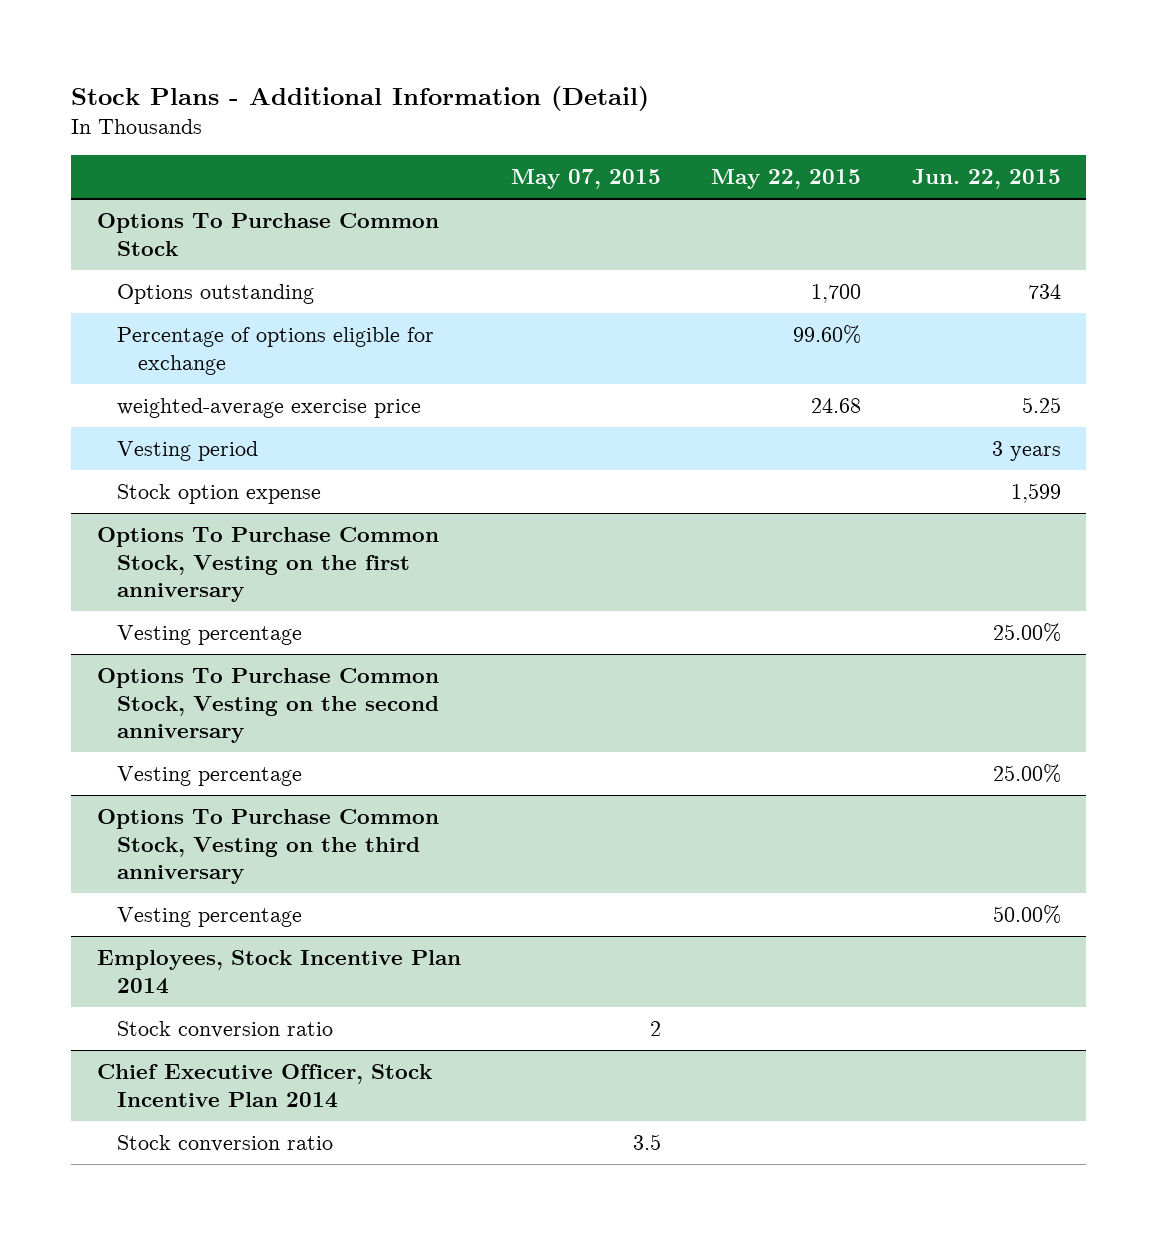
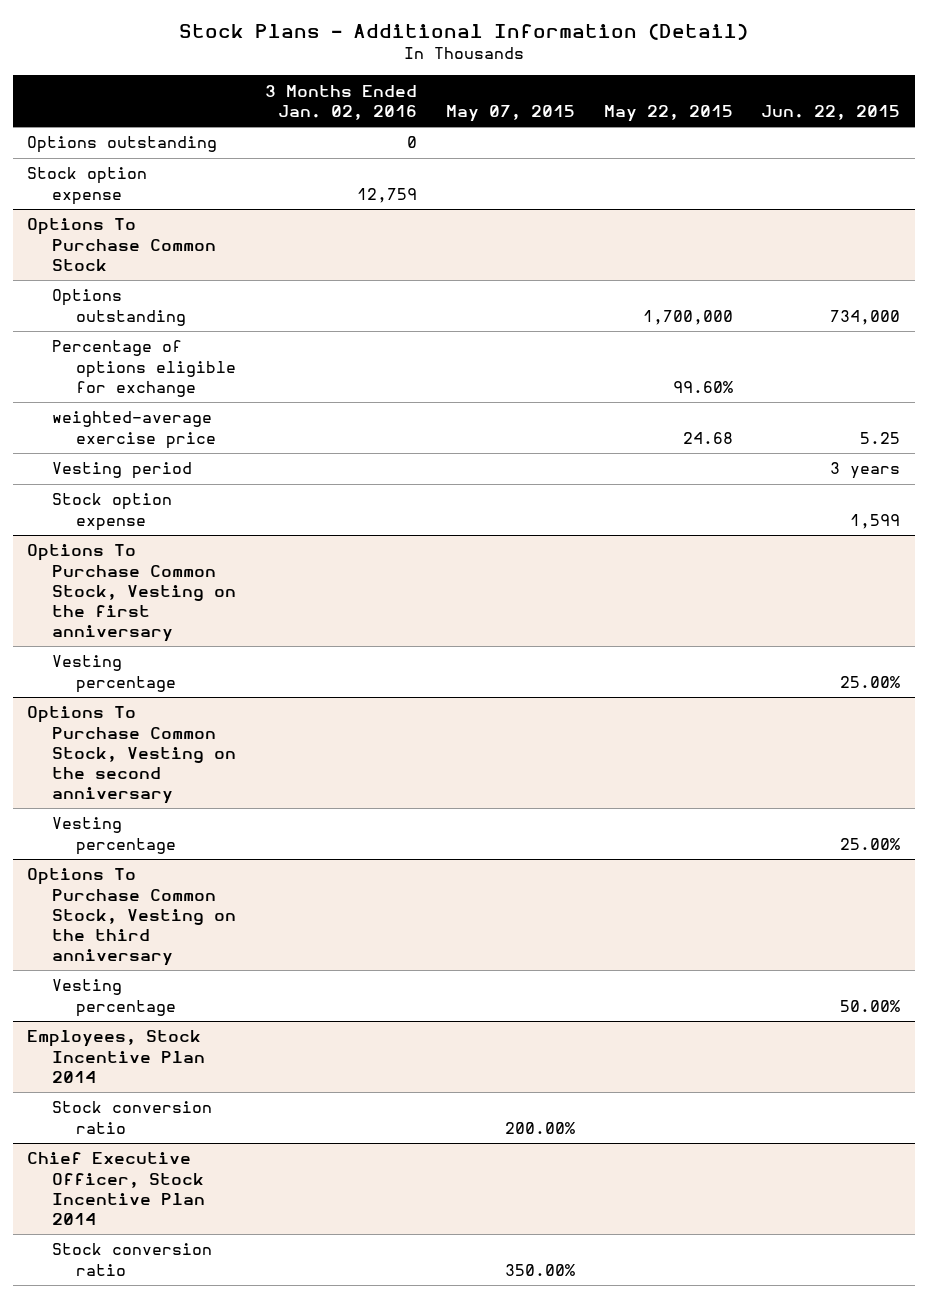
none -> [265,84,418,120] 3 Months Ended Jan. 02, 2016
none -> [27,136,218,154] Options outstanding
none -> [27,167,148,205] Stock option expense
[811,283,862,303] 1,700 -> [642,309,733,325] 1,700,000
[1027,283,1061,299] 734 -> [830,309,901,325] 734,000
[650,1020,662,1036] 2 -> [504,1121,575,1134] 200.00%
[633,1133,662,1150] 3.5 -> [504,1263,575,1276] 350.00%

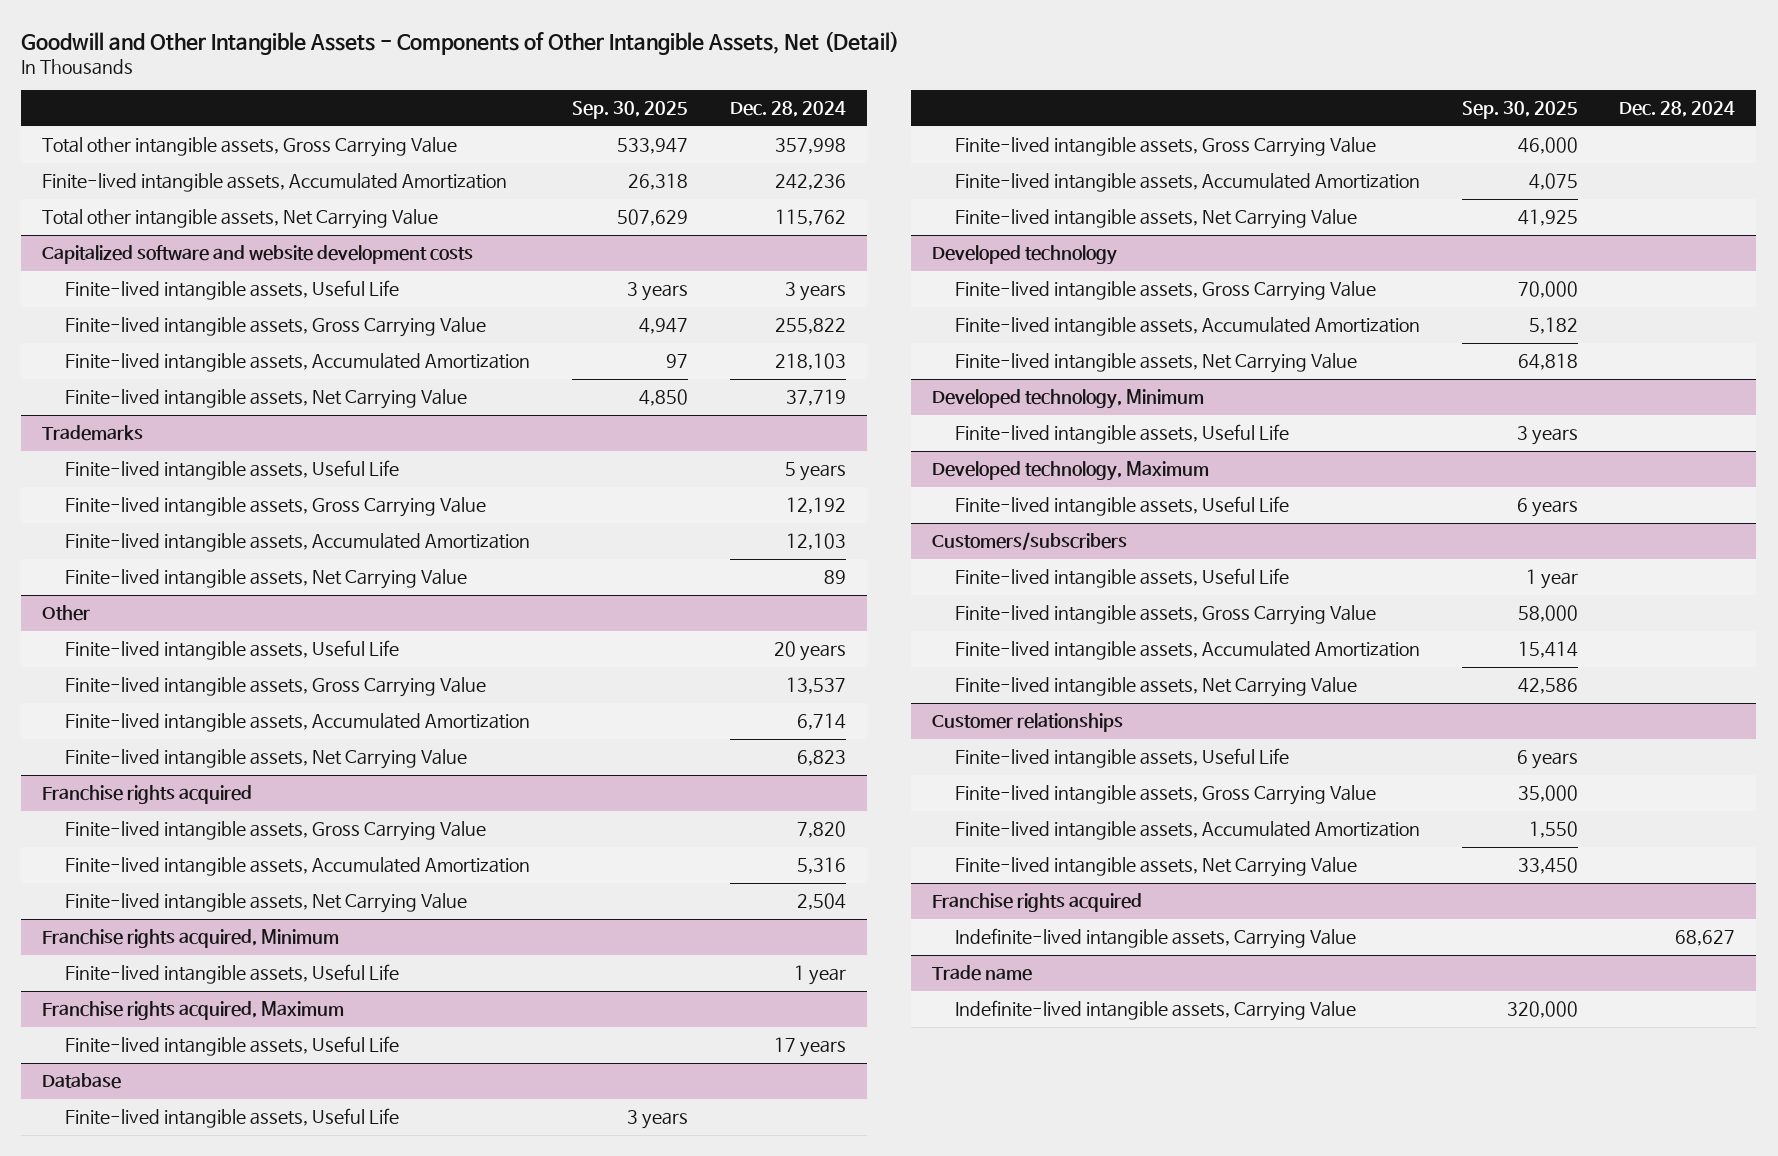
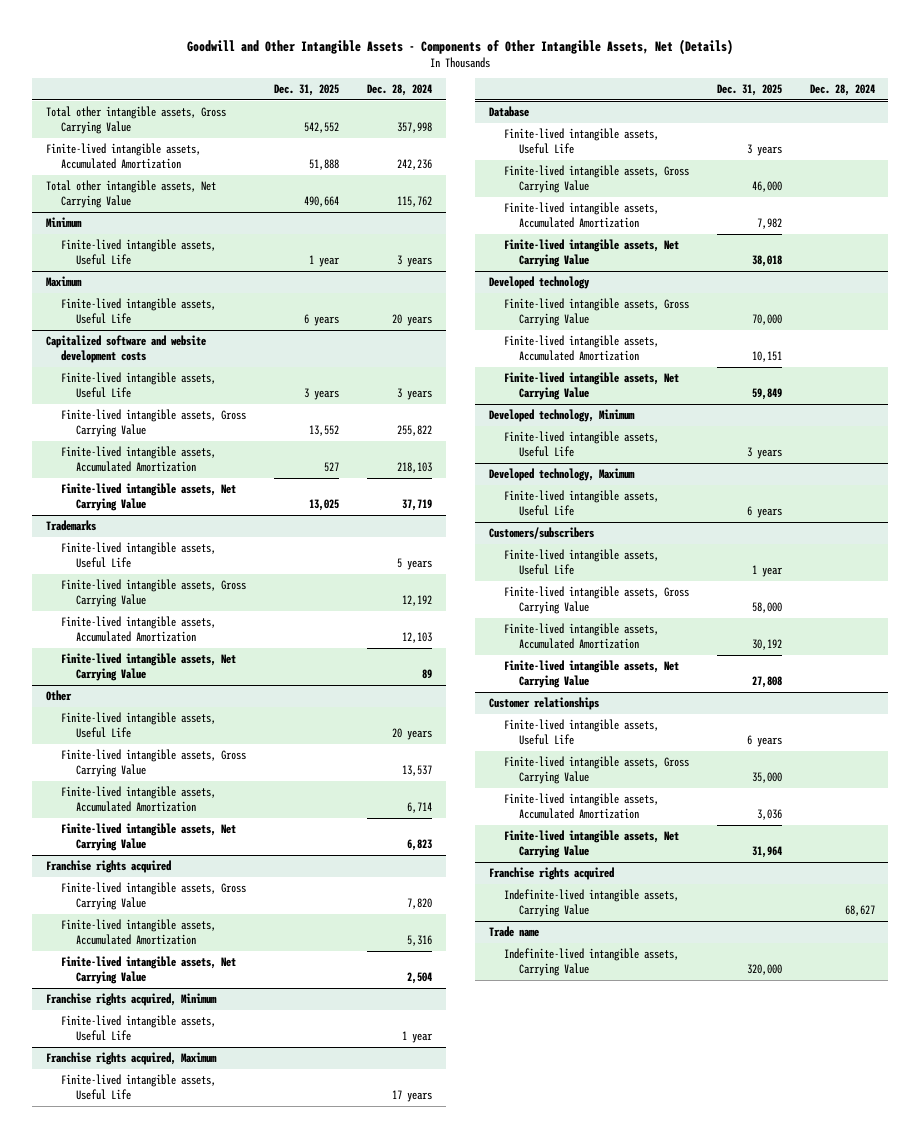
[21,30,900,55] Goodwill and Other Intangible Assets - Components of Other Intangible Assets, Net (Detail) -> [187,38,734,55] Goodwill and Other Intangible Assets - Components of Other Intangible Assets, Net (Details)
[572,101,689,120] Sep. 30, 2025 -> none
none -> [273,84,339,97] Dec. 31, 2025
none -> [46,216,83,228] Minimum
none -> [61,238,217,266] Finite-lived intangible assets, Useful Life
none -> [46,275,83,287] Maximum
none -> [61,297,217,325] Finite-lived intangible assets, Useful Life

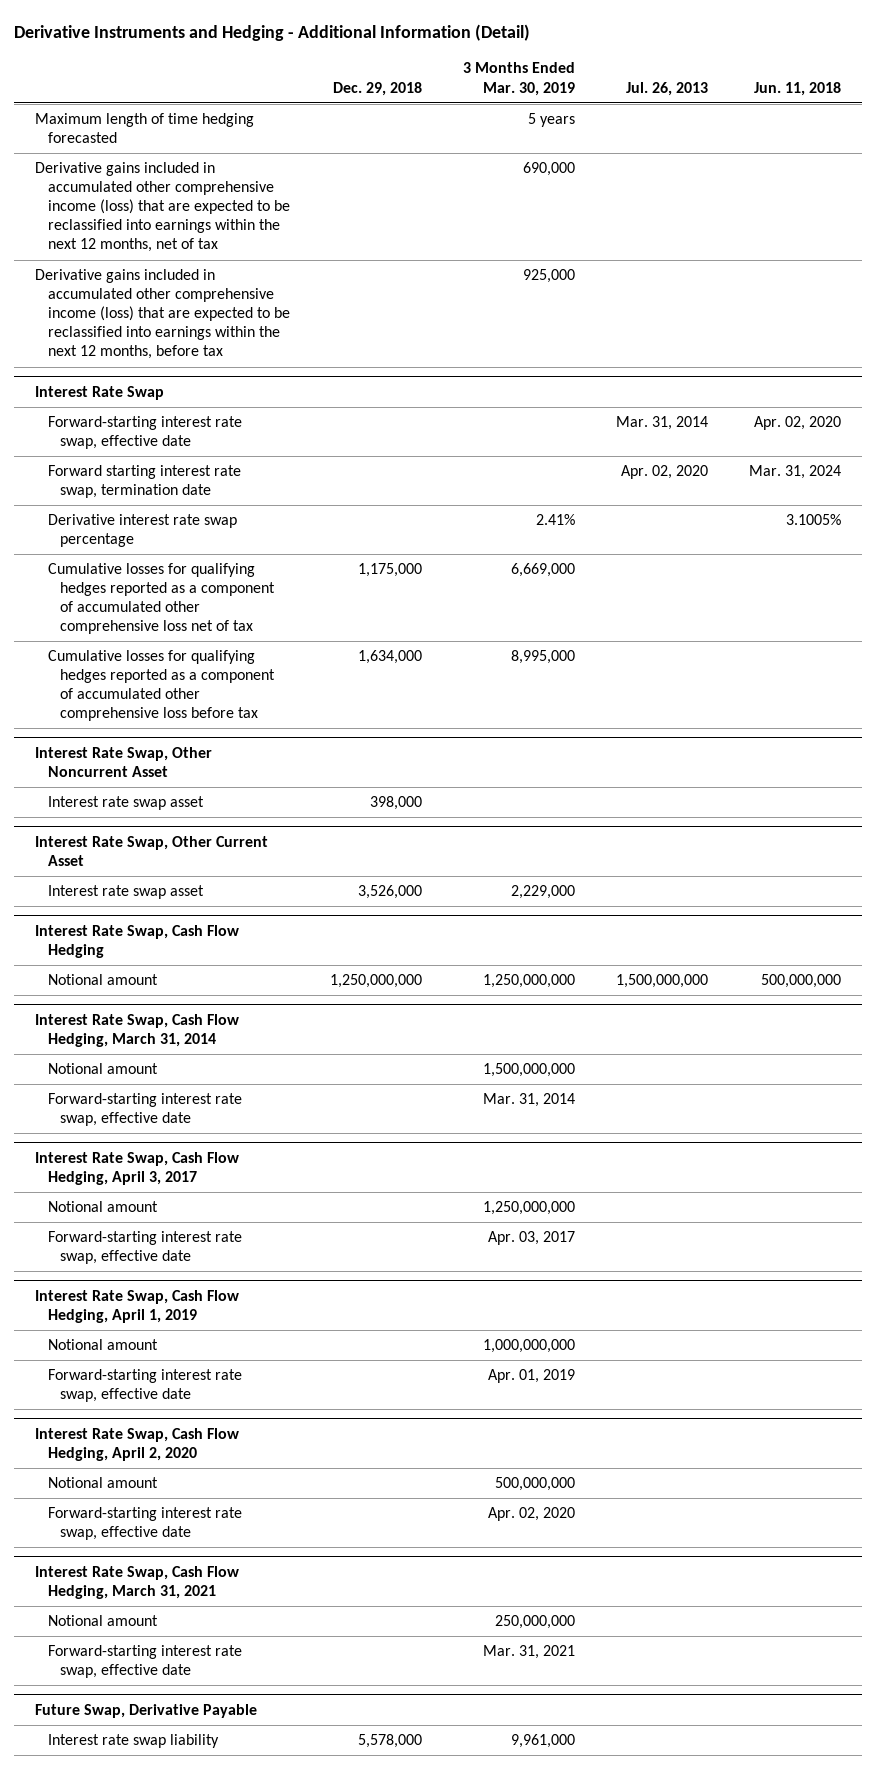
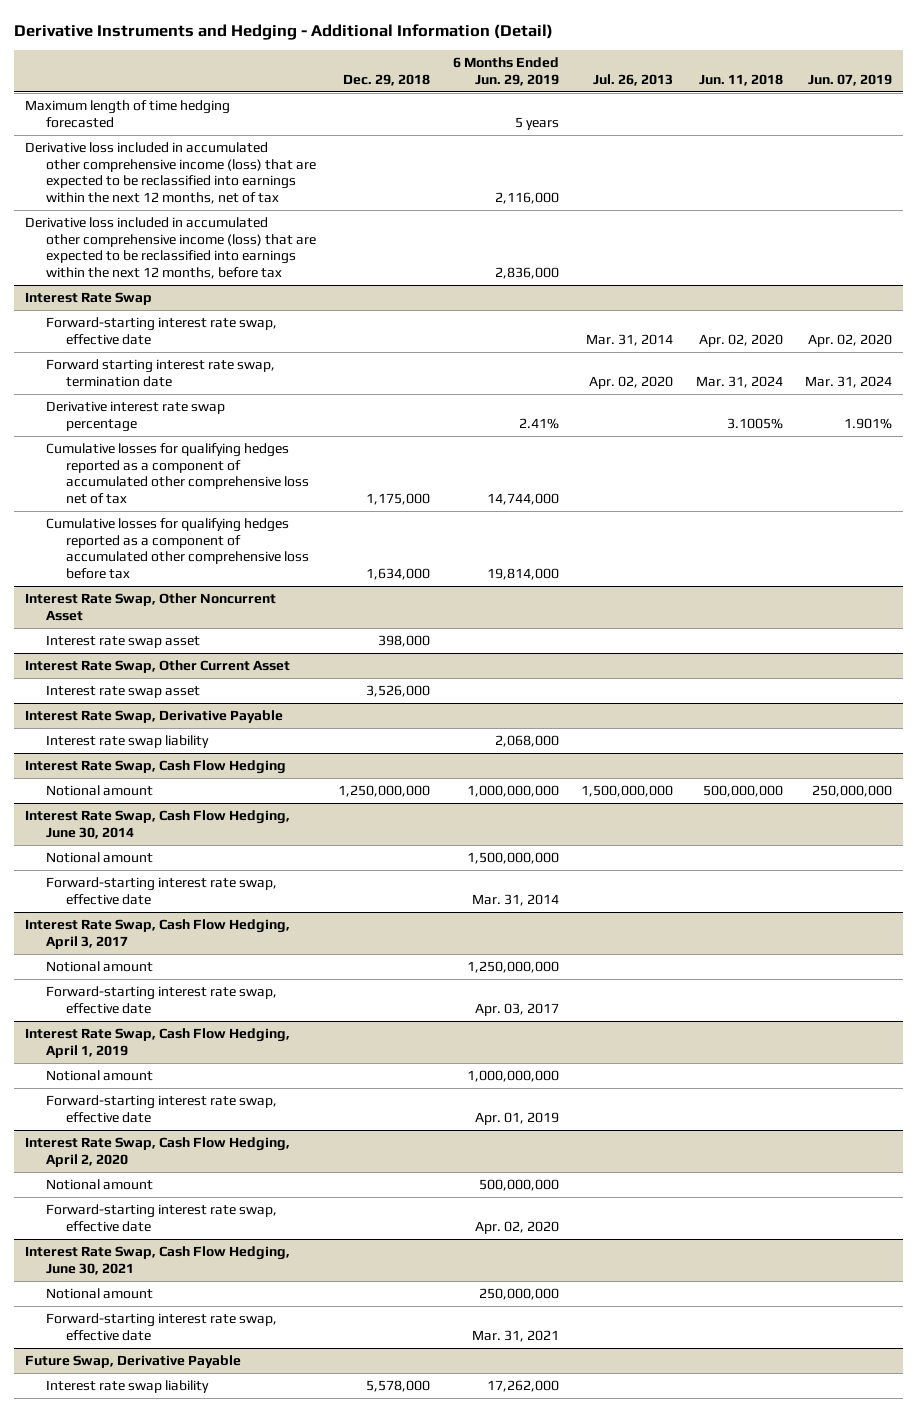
[463,62,576,96] 3 Months Ended Mar. 30, 2019 -> none
none -> [452,57,559,86] 6 Months Ended Jun. 29, 2019
none -> [808,73,893,86] Jun. 07, 2019
[34,162,290,253] Derivative gains included in accumulated other comprehensive income (loss) that are expected to be reclassified into earnings within the next 12 months, net of tax -> [25,142,316,204] Derivative loss included in accumulated other comprehensive income (loss) that are expected to be reclassified into earnings within the next 12 months, net of tax
[34,269,290,360] Derivative gains included in accumulated other comprehensive income (loss) that are expected to be reclassified into earnings within the next 12 months, before tax -> [25,217,316,279] Derivative loss included in accumulated other comprehensive income (loss) that are expected to be reclassified into earnings within the next 12 months, before tax
none -> [25,710,284,724] Interest Rate Swap, Derivative Payable
none -> [45,735,209,749] Interest rate swap liability
[34,1013,239,1047] Interest Rate Swap, Cash Flow Hedging, March 31, 2014 -> [25,810,291,839] Interest Rate Swap, Cash Flow Hedging, June 30, 2014
[34,1565,239,1599] Interest Rate Swap, Cash Flow Hedging, March 31, 2021 -> [25,1246,291,1275] Interest Rate Swap, Cash Flow Hedging, June 30, 2021

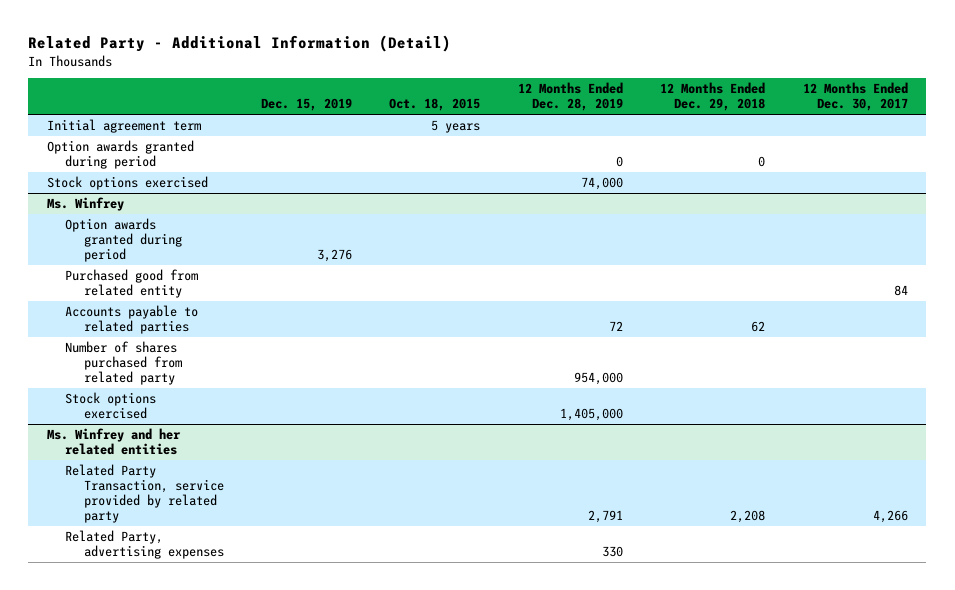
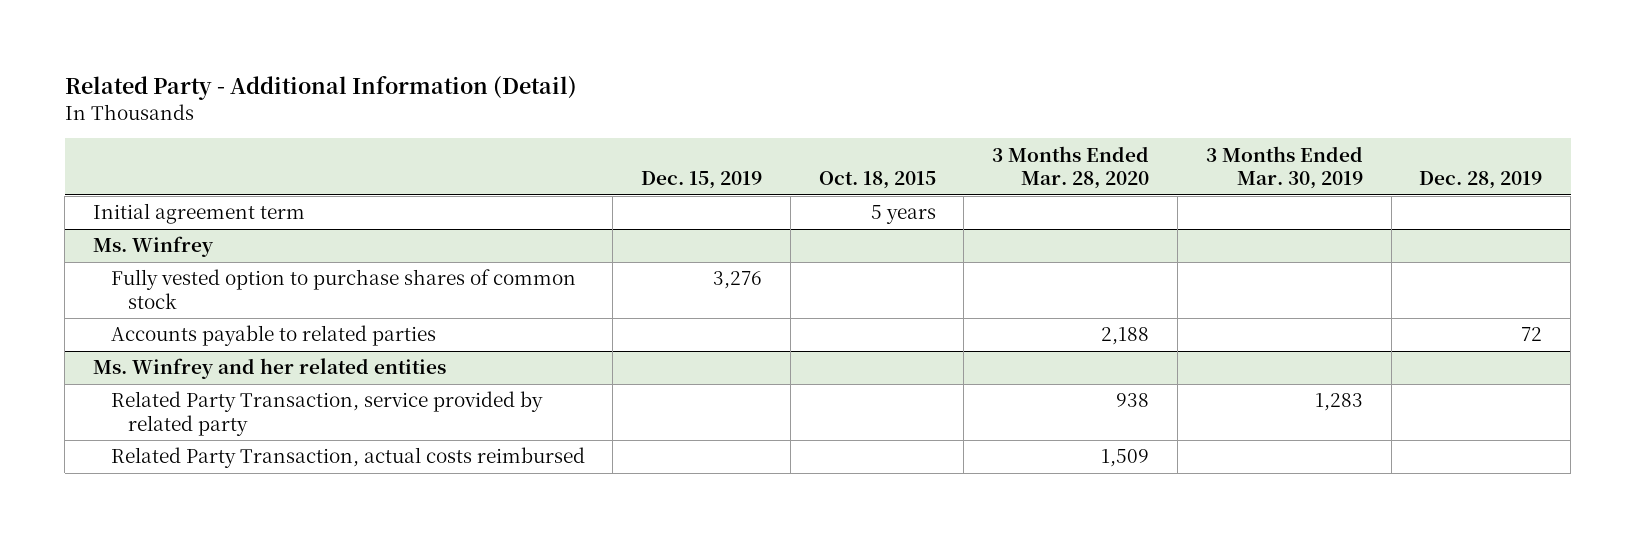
[517,82,623,112] 12 Months Ended Dec. 28, 2019 -> none
[660,82,766,112] 12 Months Ended Dec. 29, 2018 -> none
[802,82,908,112] 12 Months Ended Dec. 30, 2017 -> none
none -> [992,145,1150,190] 3 Months Ended Mar. 28, 2020
none -> [1205,145,1363,190] 3 Months Ended Mar. 30, 2019
none -> [1419,171,1543,190] Dec. 28, 2019
[46,139,194,169] Option awards granted during period -> none
[46,175,208,190] Stock options exercised -> none
[65,268,199,298] Purchased good from related entity -> none
[65,217,182,262] Option awards granted during period -> [110,269,576,309] Fully vested option to purchase shares of common stock
[65,340,182,385] Number of shares purchased from related party -> none
[65,391,157,419] Stock options exercised -> none
[65,529,224,559] Related Party, advertising expenses -> none
none -> [110,447,585,469] Related Party Transaction, actual costs reimbursed

